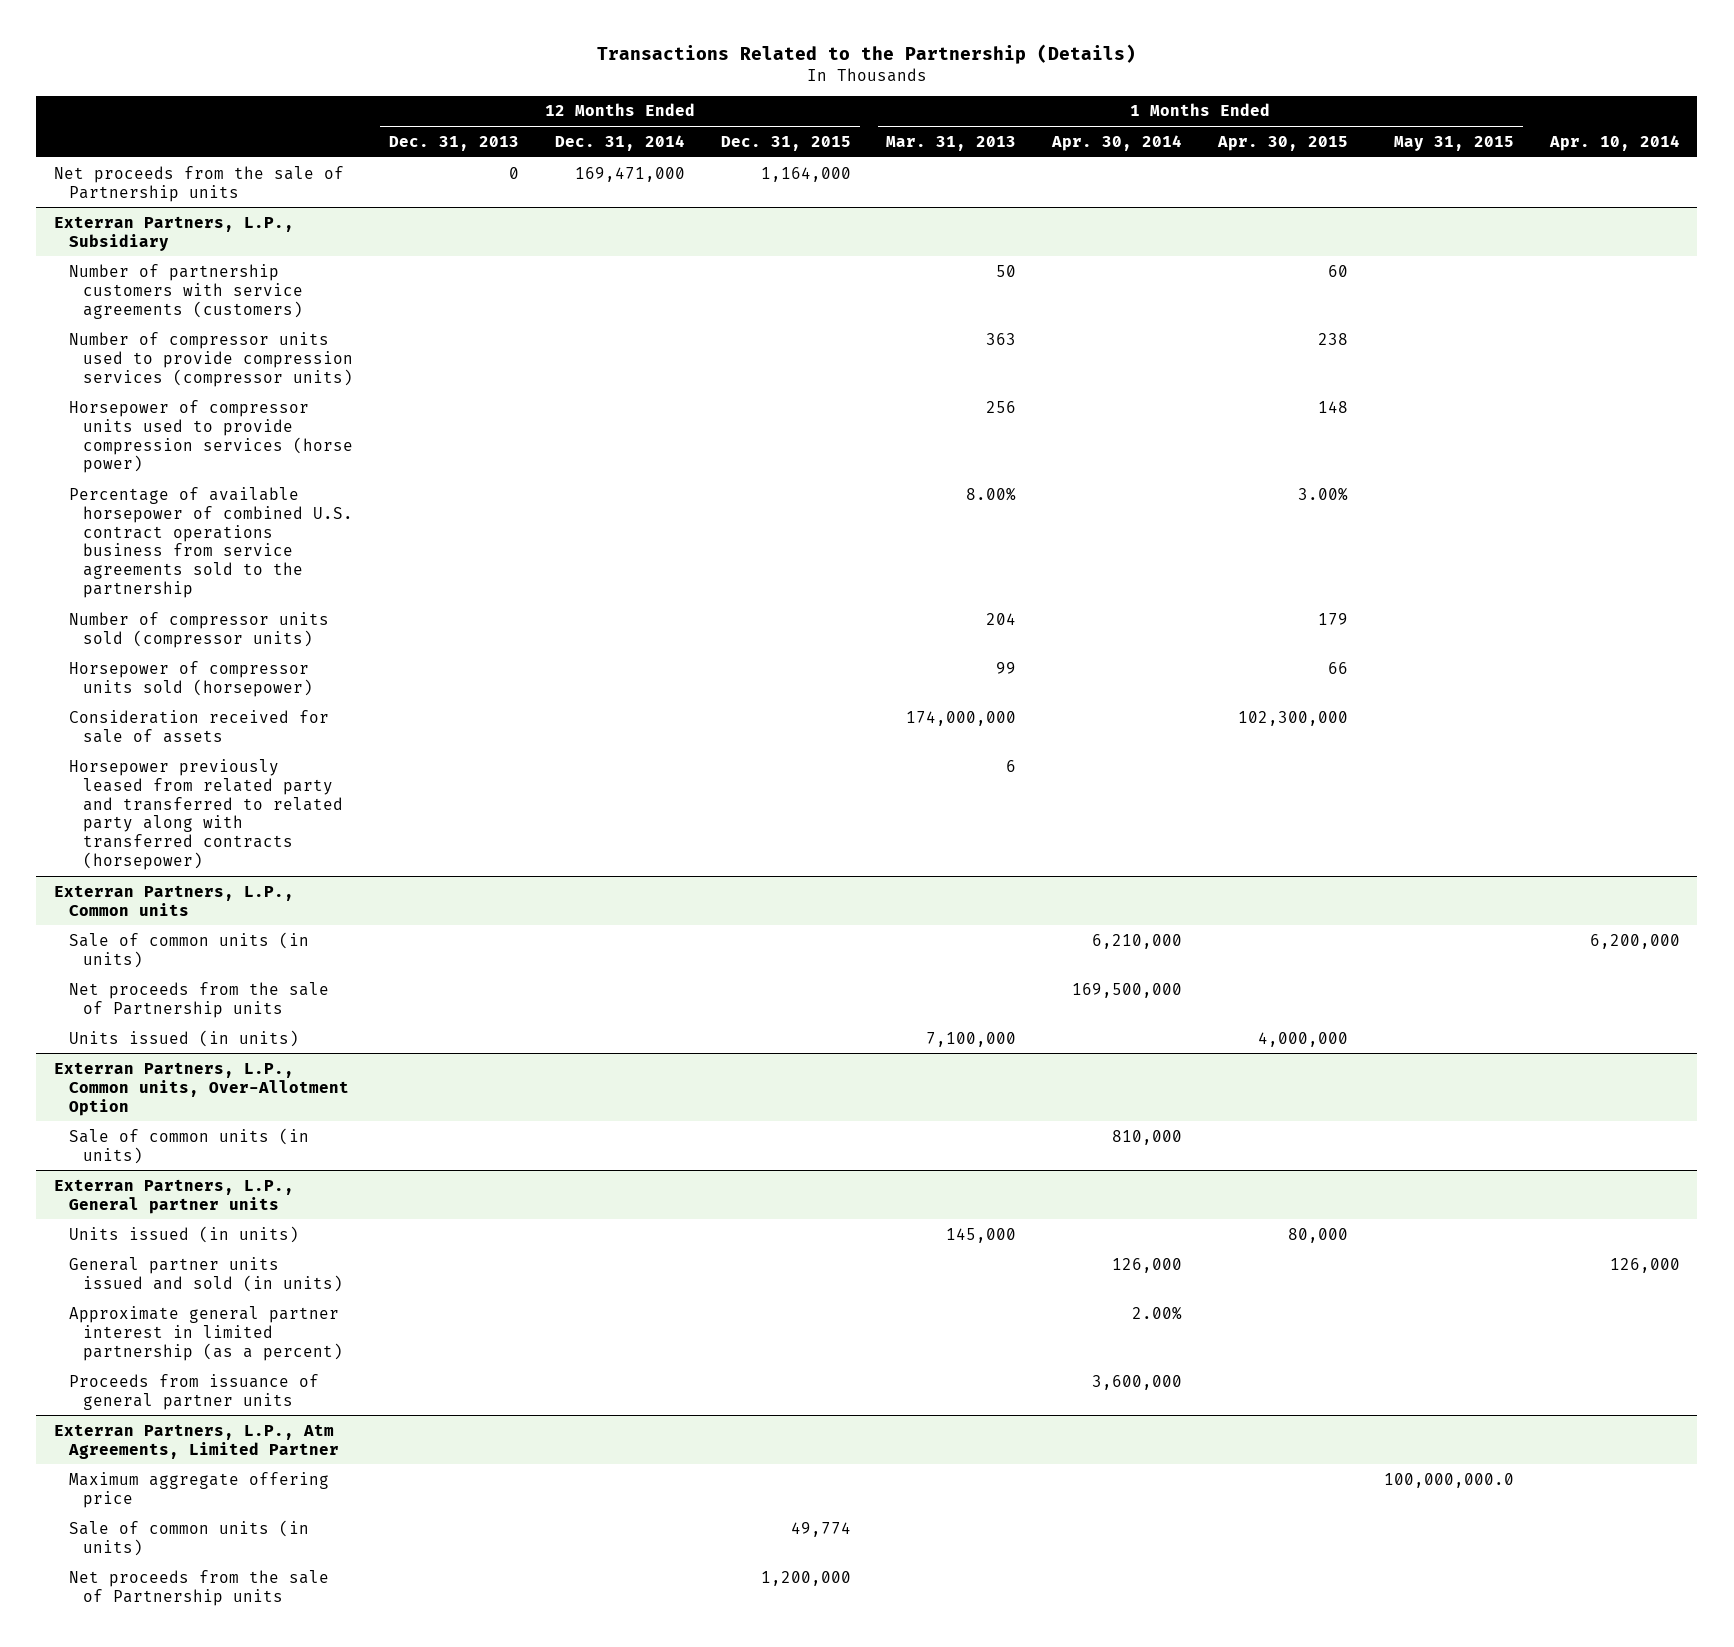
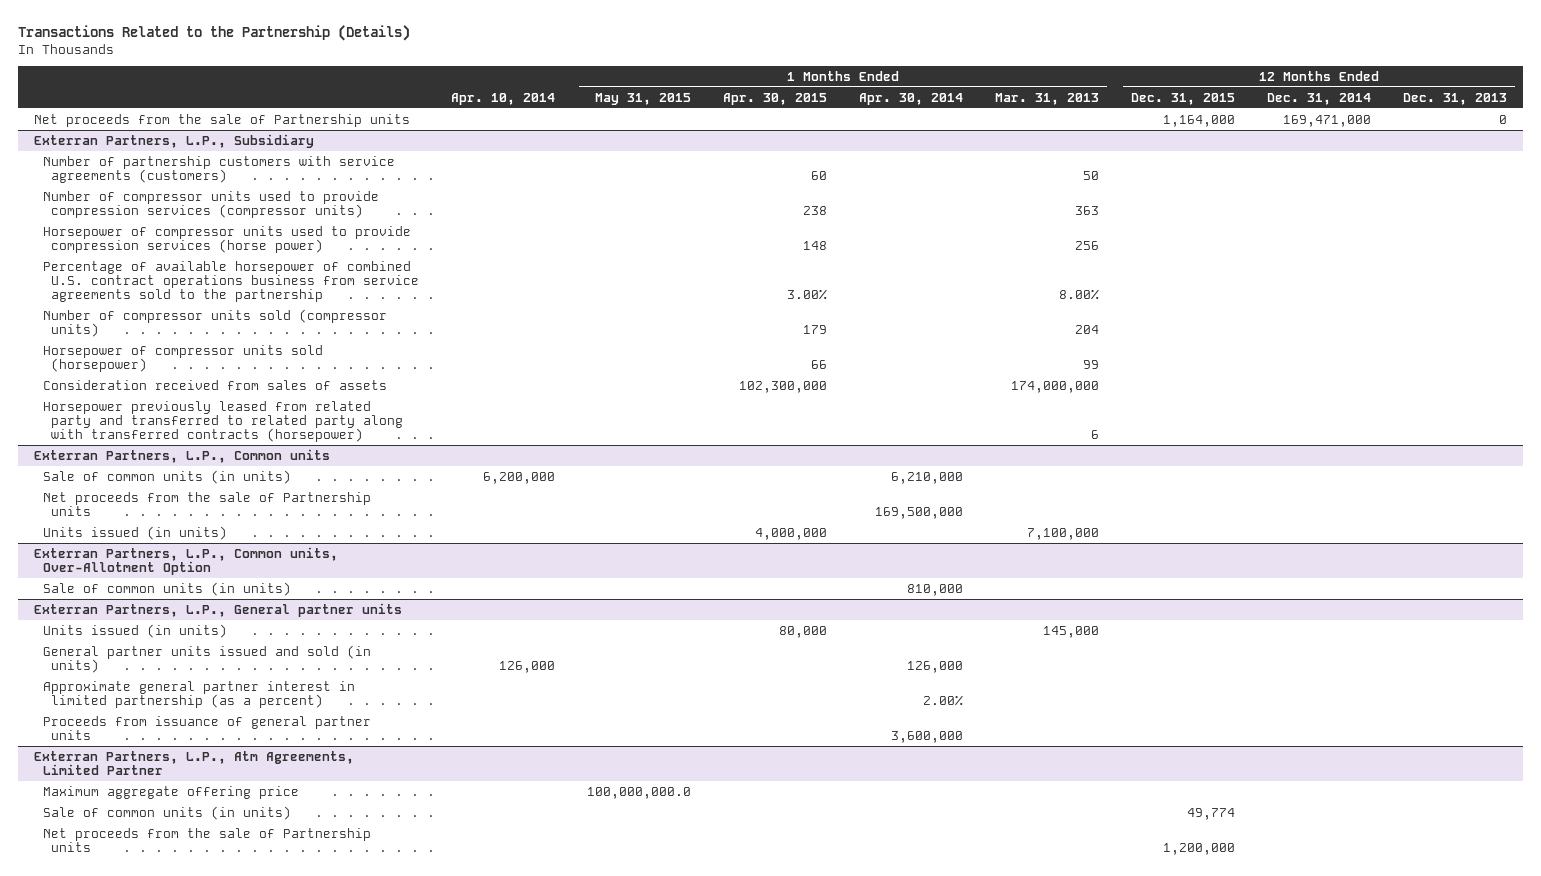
[68,709,329,743] Consideration received for sale of assets -> [42,379,387,390] Consideration received from sales of assets

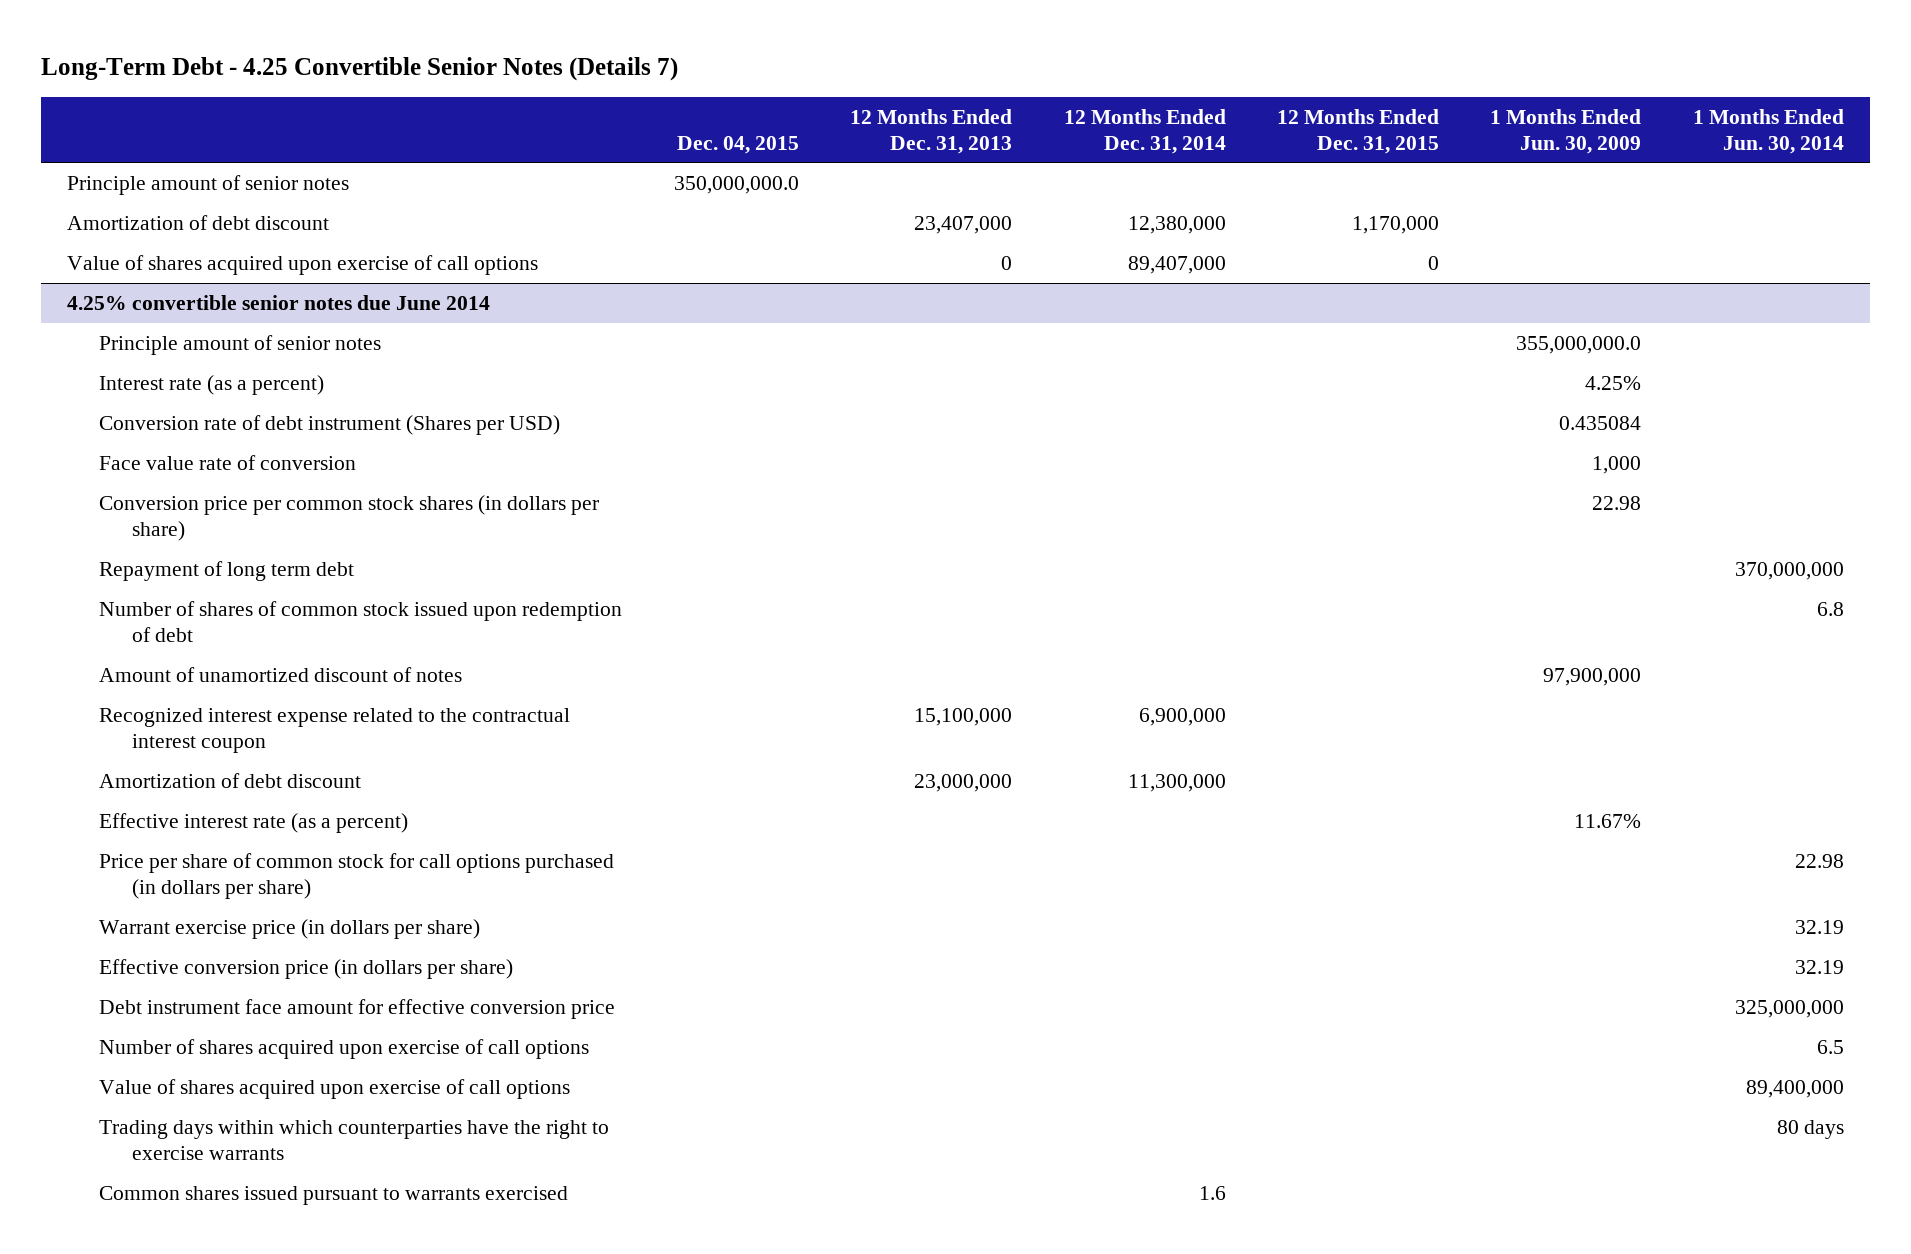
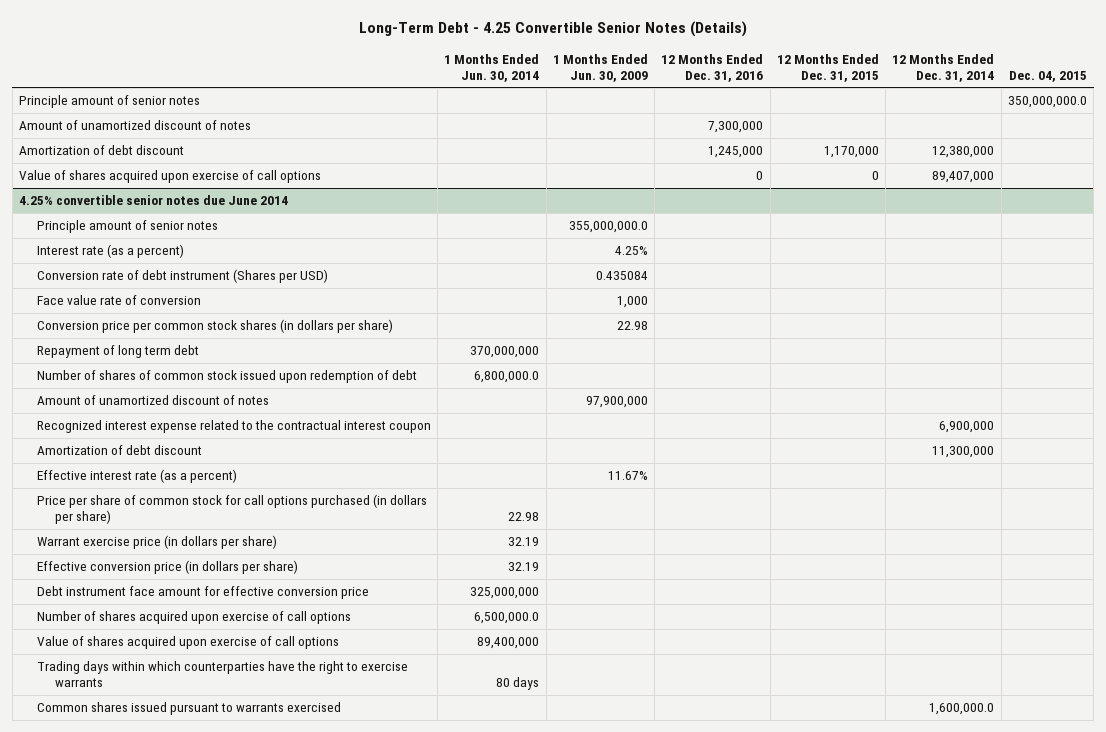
[41,56,679,81] Long-Term Debt - 4.25 Convertible Senior Notes (Details 7) -> [358,21,747,38] Long-Term Debt - 4.25 Convertible Senior Notes (Details)
[850,108,1013,154] 12 Months Ended Dec. 31, 2013 -> none
none -> [661,53,764,82] 12 Months Ended Dec. 31, 2016
none -> [18,120,251,131] Amount of unamortized discount of notes
[1816,601,1844,616] 6.8 -> [474,371,540,384] 6,800,000.0
[1816,1039,1844,1054] 6.5 -> [474,612,540,625] 6,500,000.0
[1198,1185,1226,1200] 1.6 -> [929,703,995,716] 1,600,000.0

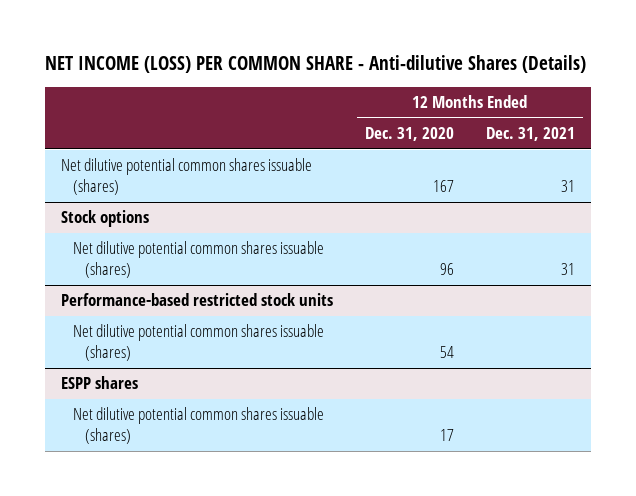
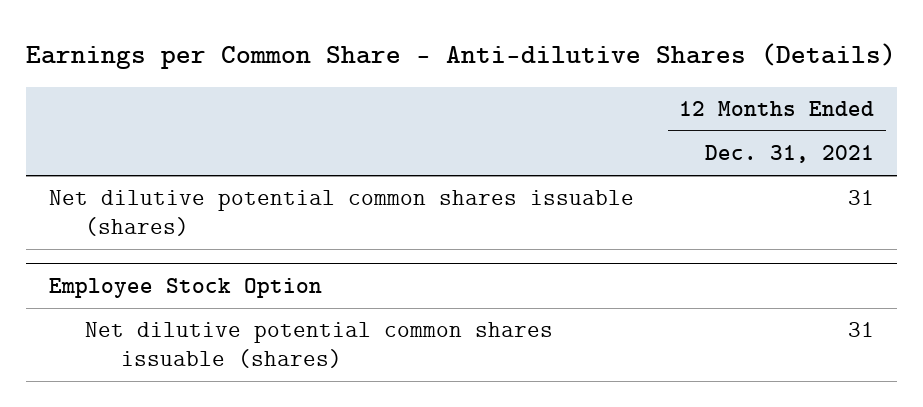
[44,55,586,74] NET INCOME (LOSS) PER COMMON SHARE - Anti-dilutive Shares (Details) -> [25,42,896,69] Earnings per Common Share - Anti-dilutive Shares (Details)
[364,127,454,142] Dec. 31, 2020 -> none
[60,210,149,228] Stock options -> [48,277,322,298] Employee Stock Option
[60,293,333,307] Performance-based restricted stock units -> none
[73,324,325,362] Net dilutive potential common shares issuable (shares) -> none
[60,376,138,390] ESPP shares -> none
[73,407,325,445] Net dilutive potential common shares issuable (shares) -> none

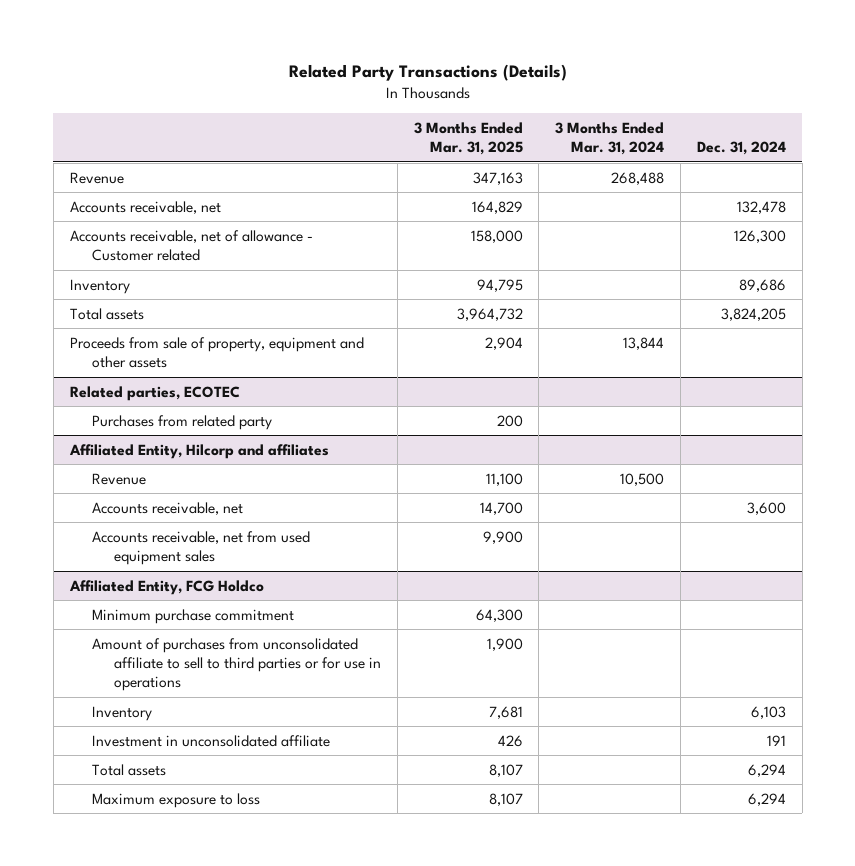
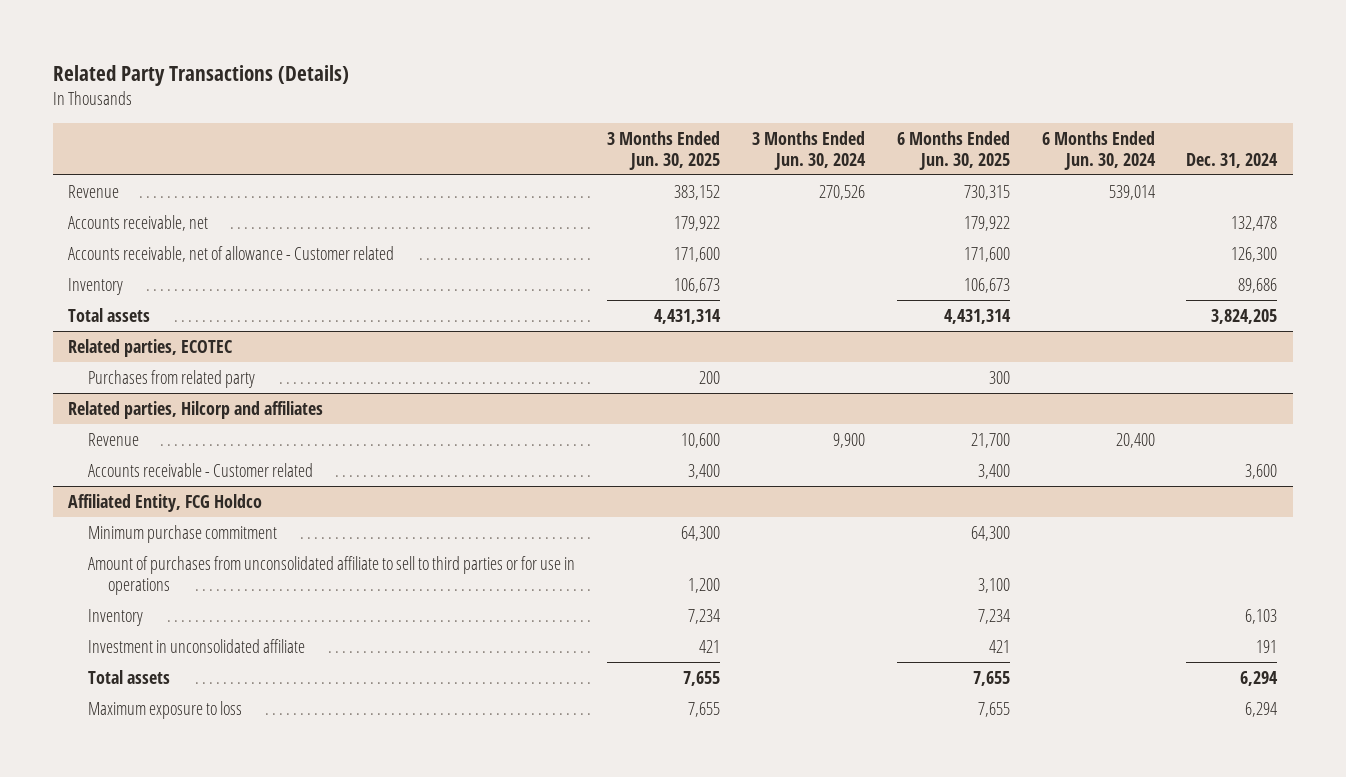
[413,121,523,155] 3 Months Ended Mar. 31, 2025 -> none
[555,121,665,155] 3 Months Ended Mar. 31, 2024 -> none
none -> [607,130,721,170] 3 Months Ended Jun. 30, 2025
none -> [751,130,866,170] 3 Months Ended Jun. 30, 2024
none -> [896,130,1010,170] 6 Months Ended Jun. 30, 2025
none -> [1041,130,1156,170] 6 Months Ended Jun. 30, 2024
[69,336,364,368] Proceeds from sale of property, equipment and other assets -> none
[68,443,329,459] Affiliated Entity, Hilcorp and affiliates -> none
[91,472,146,485] Revenue -> none
[91,501,243,515] Accounts receivable, net -> none
[91,530,310,565] Accounts receivable, net from used equipment sales -> none
none -> [68,400,324,419] Related parties, Hilcorp and affiliates
none -> [88,432,140,446] Revenue
none -> [88,462,314,477] Accounts receivable - Customer related

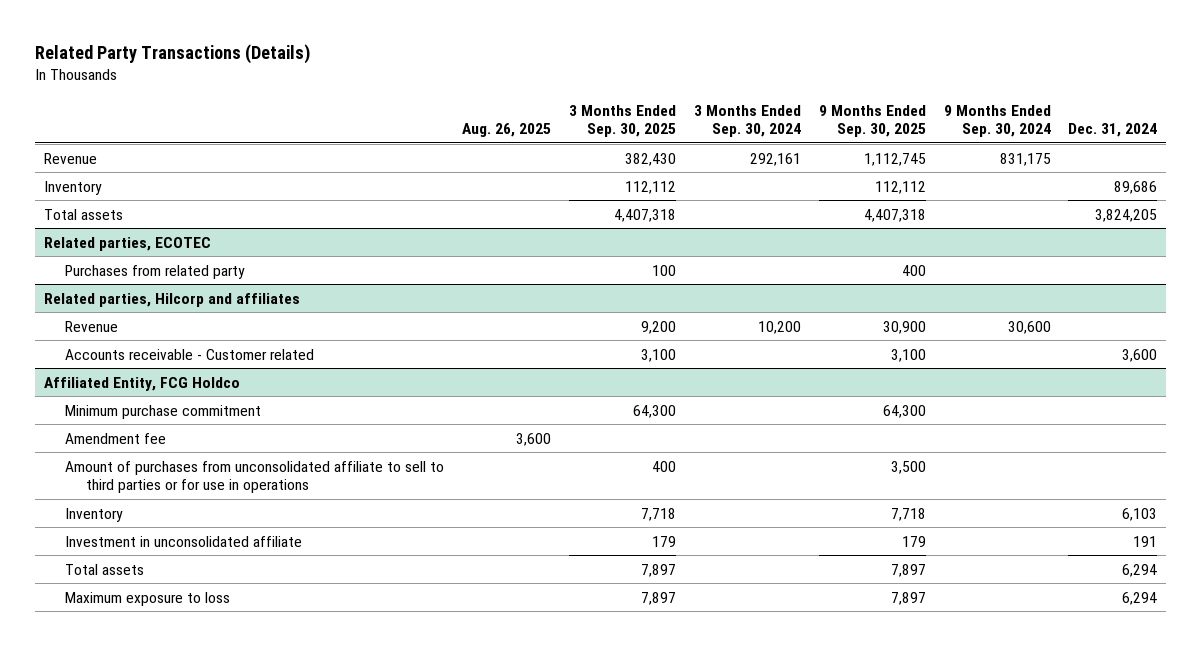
[607,130,721,170] 3 Months Ended Jun. 30, 2025 -> none
[751,130,866,170] 3 Months Ended Jun. 30, 2024 -> none
[896,130,1010,170] 6 Months Ended Jun. 30, 2025 -> none
[1041,130,1156,170] 6 Months Ended Jun. 30, 2024 -> none
none -> [461,123,551,138] Aug. 26, 2025
none -> [568,104,676,138] 3 Months Ended Sep. 30, 2025
none -> [693,104,801,138] 3 Months Ended Sep. 30, 2024
none -> [818,104,926,138] 9 Months Ended Sep. 30, 2025
none -> [943,104,1051,138] 9 Months Ended Sep. 30, 2024
[68,214,209,231] Accounts receivable, net -> none
[68,245,395,262] Accounts receivable, net of allowance - Customer related -> none
none -> [64,432,166,444] Amendment fee

